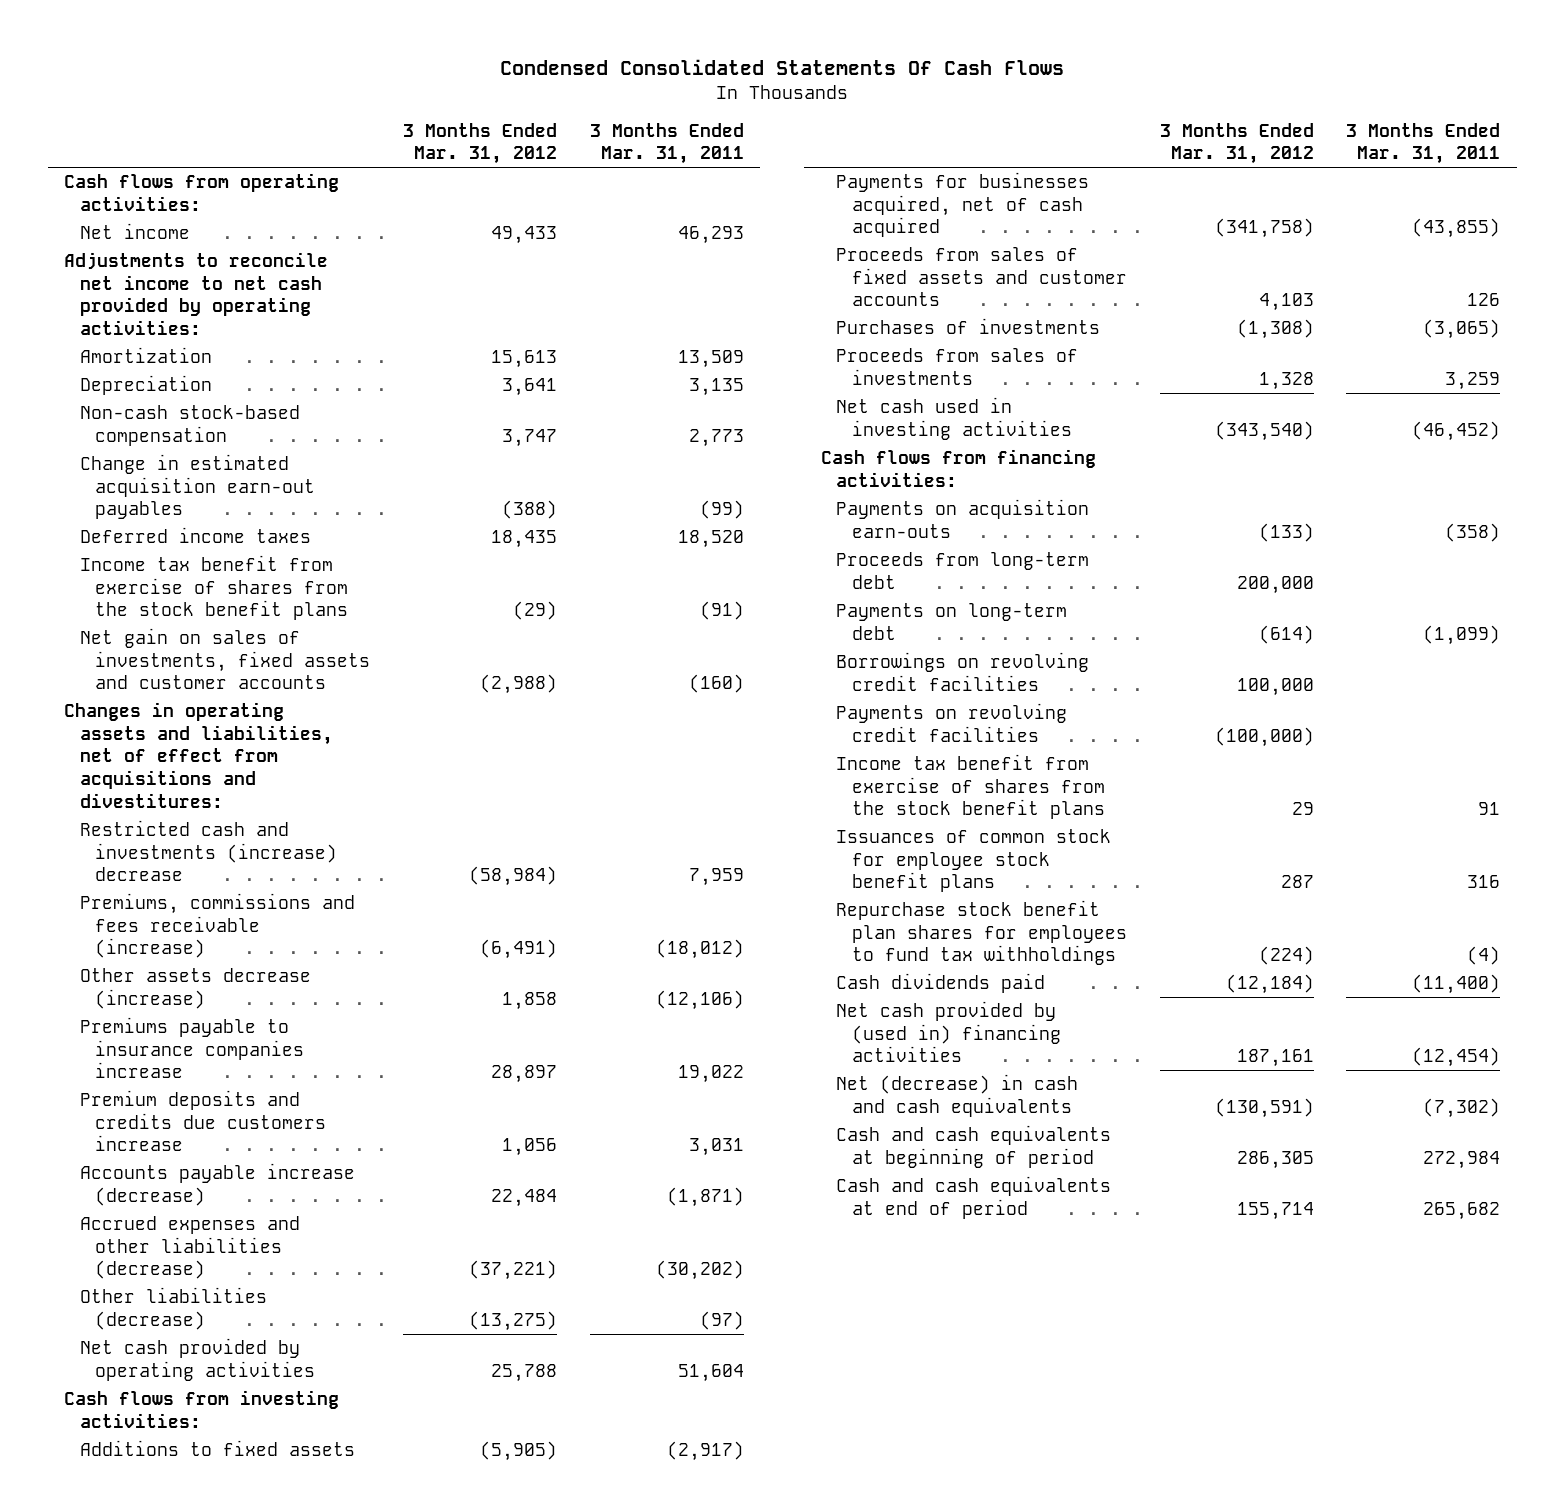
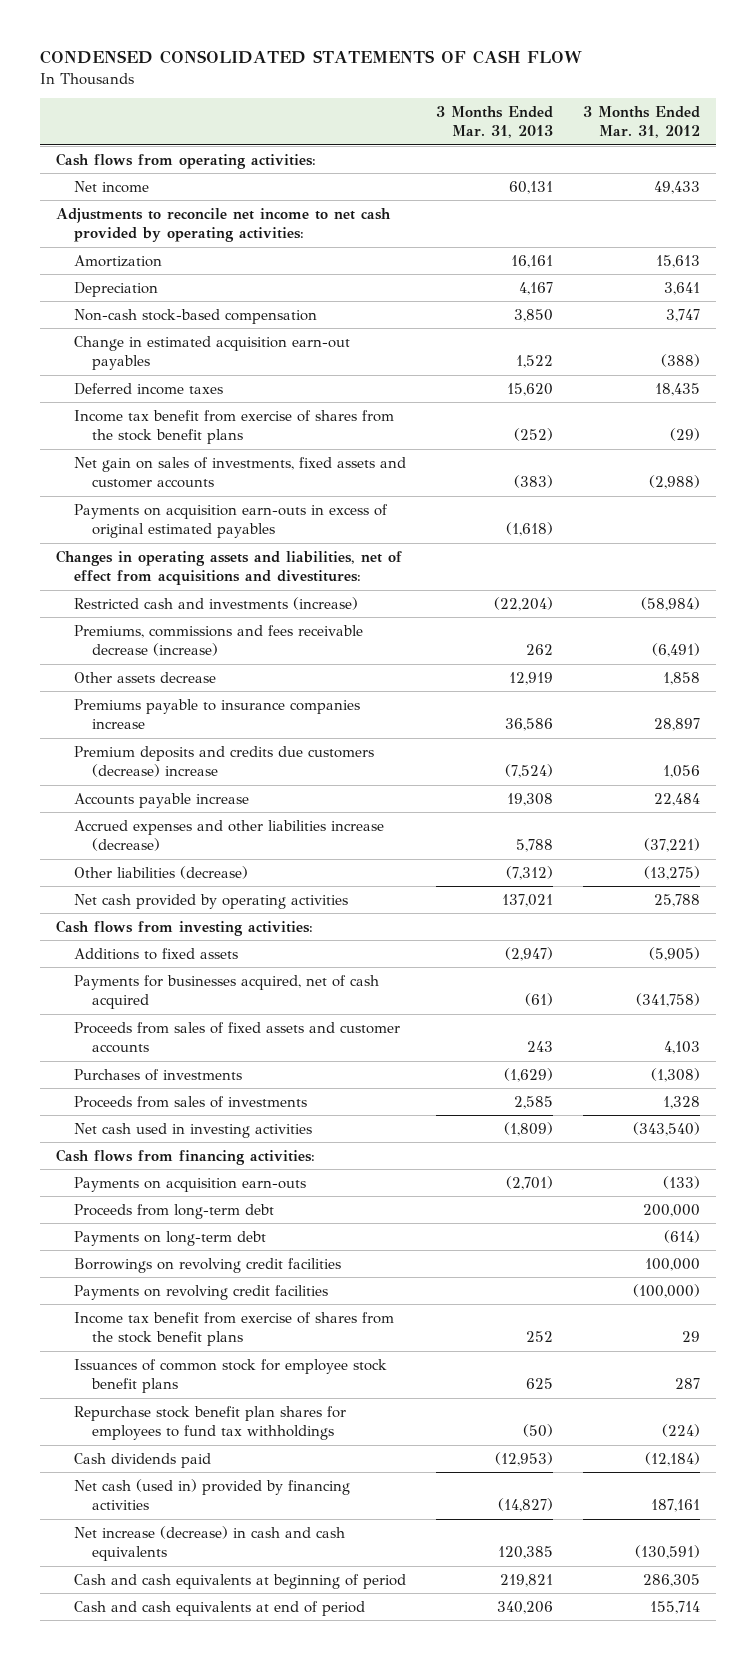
[500,58,1065,75] Condensed Consolidated Statements Of Cash Flows -> [40,50,583,65] CONDENSED CONSOLIDATED STATEMENTS OF CASH FLOW
[589,122,744,165] 3 Months Ended Mar. 31, 2011 -> none
none -> [436,106,554,139] 3 Months Ended Mar. 31, 2013
none -> [73,503,388,539] Payments on acquisition earn-outs in excess of original estimated payables
[79,820,338,882] Restricted cash and investments (increase) decrease -> [73,596,358,610] Restricted cash and investments (increase)
[79,893,355,959] Premiums, commissions and fees receivable (increase) -> [73,624,363,657] Premiums, commissions and fees receivable decrease (increase)
[79,968,311,1009] Other assets decrease (increase) -> [73,671,216,683] Other assets decrease
[79,1090,327,1152] Premium deposits and credits due customers increase -> [73,745,374,778] Premium deposits and credits due customers (decrease) increase
[79,1163,355,1206] Accounts payable increase (decrease) -> [73,792,249,808] Accounts payable increase
[79,1216,300,1280] Accrued expenses and other liabilities (decrease) -> [73,819,384,852] Accrued expenses and other liabilities increase (decrease)
[836,1001,1061,1063] Net cash provided by (used in) financing activities -> [73,1478,350,1511] Net cash (used in) provided by financing activities
[836,1074,1079,1117] Net (decrease) in cash and cash equivalents -> [73,1525,345,1562] Net increase (decrease) in cash and cash equivalents

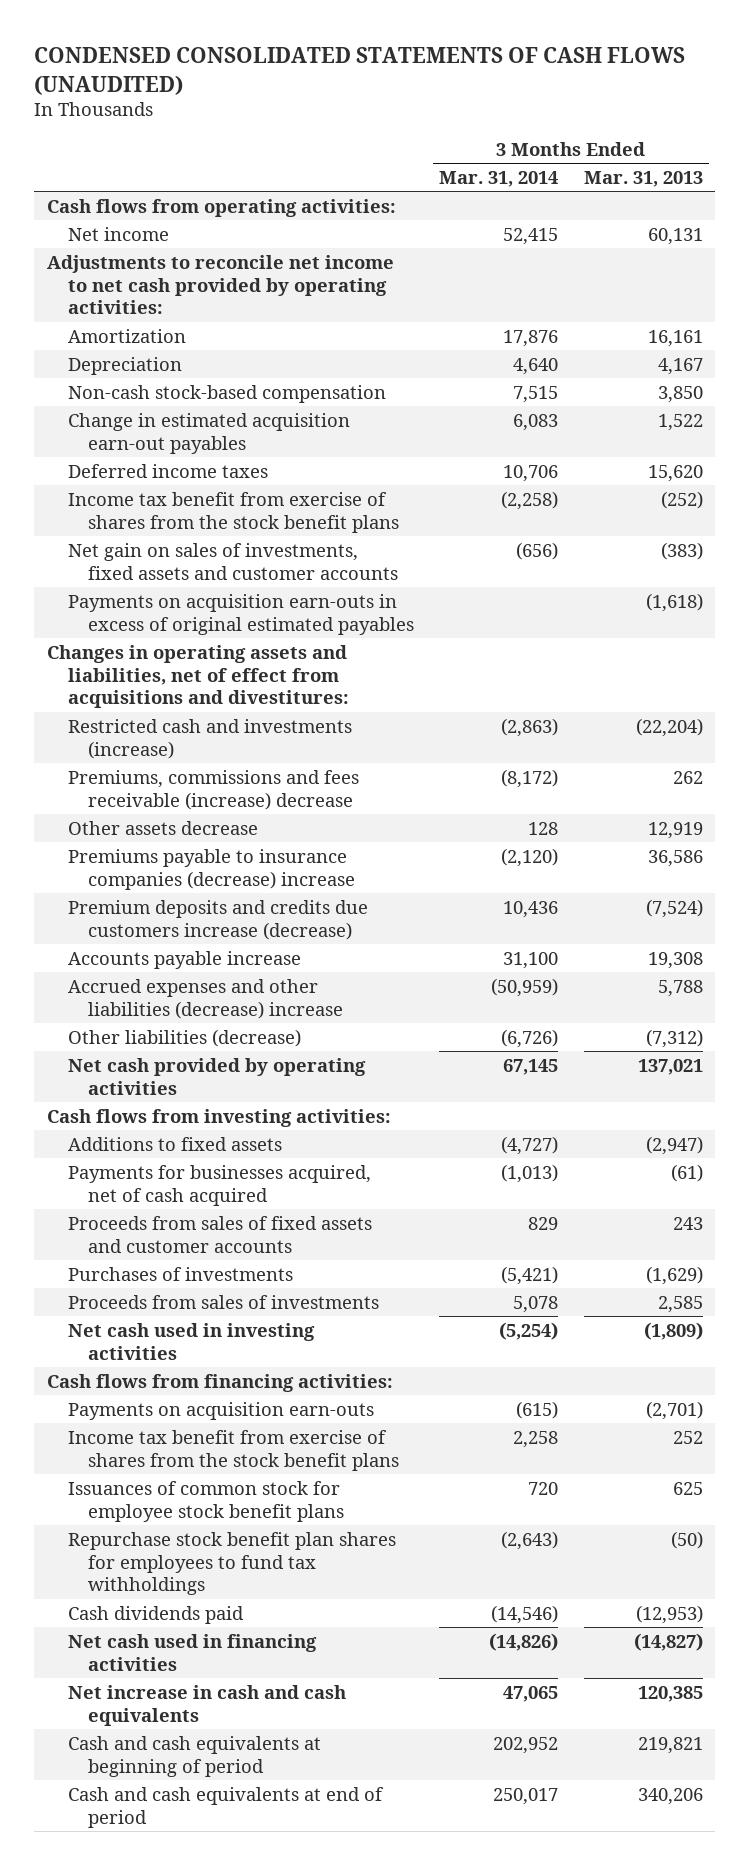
[40,50,583,65] CONDENSED CONSOLIDATED STATEMENTS OF CASH FLOW -> [34,47,686,95] CONDENSED CONSOLIDATED STATEMENTS OF CASH FLOWS (UNAUDITED)
[583,106,701,139] 3 Months Ended Mar. 31, 2012 -> none
none -> [439,170,559,187] Mar. 31, 2014
[73,624,363,657] Premiums, commissions and fees receivable decrease (increase) -> [67,769,359,810] Premiums, commissions and fees receivable (increase) decrease
[73,698,360,730] Premiums payable to insurance companies increase -> [67,848,355,890] Premiums payable to insurance companies (decrease) increase
[73,745,374,778] Premium deposits and credits due customers (decrease) increase -> [67,899,368,940] Premium deposits and credits due customers increase (decrease)
[73,819,384,852] Accrued expenses and other liabilities increase (decrease) -> [67,978,343,1019] Accrued expenses and other liabilities (decrease) increase
[73,1203,274,1219] Proceeds from long-term debt -> none
[73,1230,266,1246] Payments on long-term debt -> none
[73,1257,341,1273] Borrowings on revolving credit facilities -> none
[73,1284,328,1300] Payments on revolving credit facilities -> none
[73,1478,350,1511] Net cash (used in) provided by financing activities -> [67,1633,317,1671] Net cash used in financing activities
[73,1525,345,1562] Net increase (decrease) in cash and cash equivalents -> [67,1684,346,1726] Net increase in cash and cash equivalents

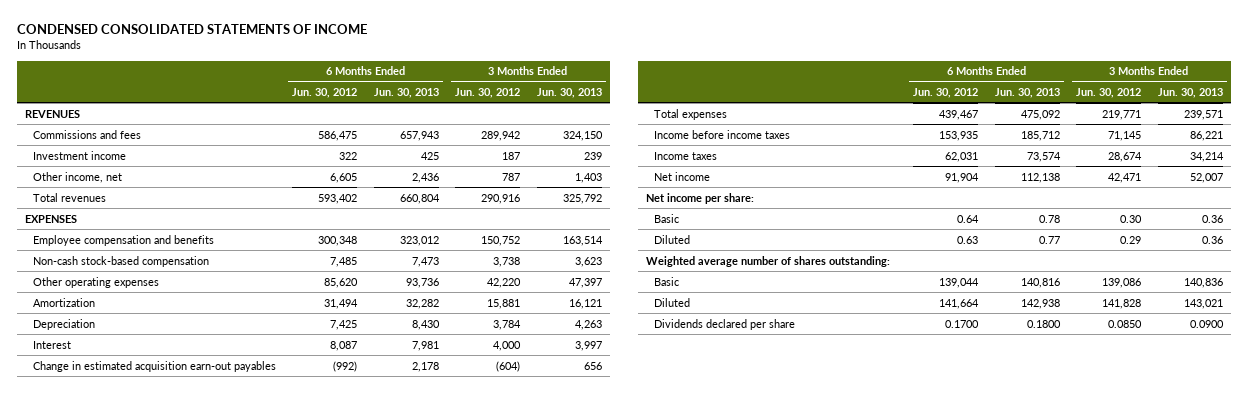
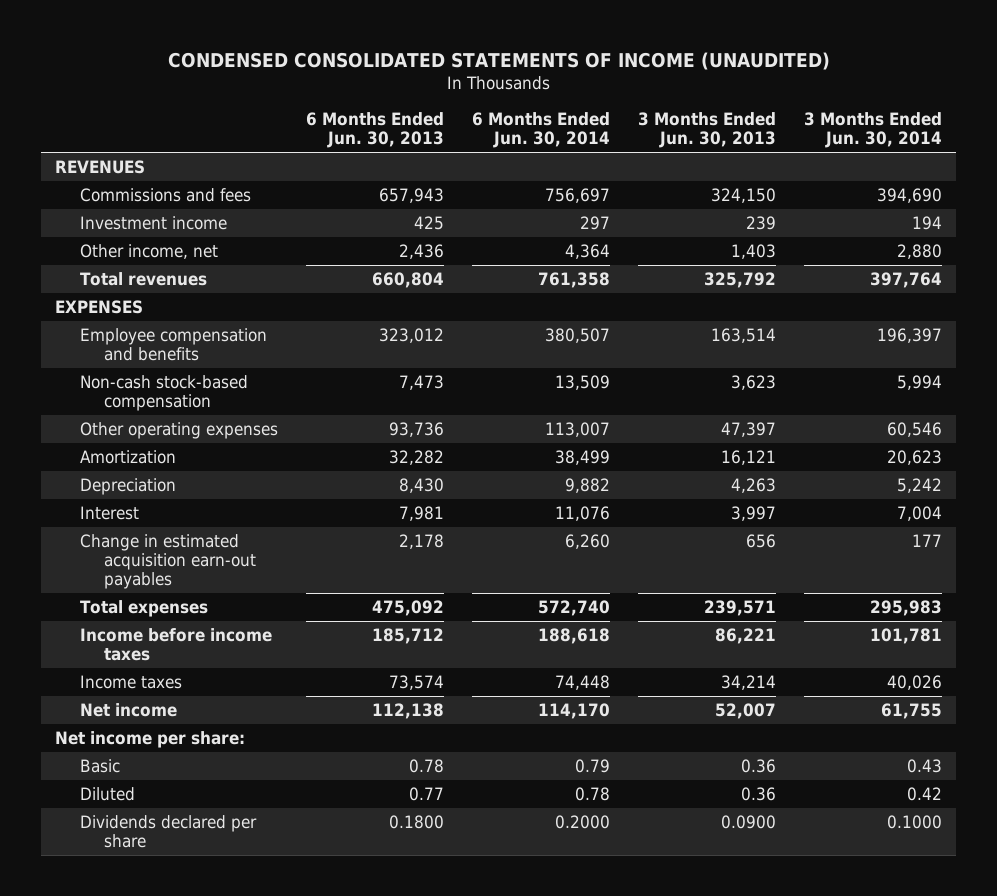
[16,24,367,35] CONDENSED CONSOLIDATED STATEMENTS OF INCOME -> [167,51,830,70] CONDENSED CONSOLIDATED STATEMENTS OF INCOME (UNAUDITED)
[292,88,358,99] Jun. 30, 2012 -> none
[455,88,521,99] Jun. 30, 2012 -> none
none -> [471,112,610,149] 6 Months Ended Jun. 30, 2014
none -> [803,112,942,149] 3 Months Ended Jun. 30, 2014
[646,255,891,267] Weighted average number of shares outstanding: -> none
[653,276,679,286] Basic -> none
[653,297,690,307] Diluted -> none

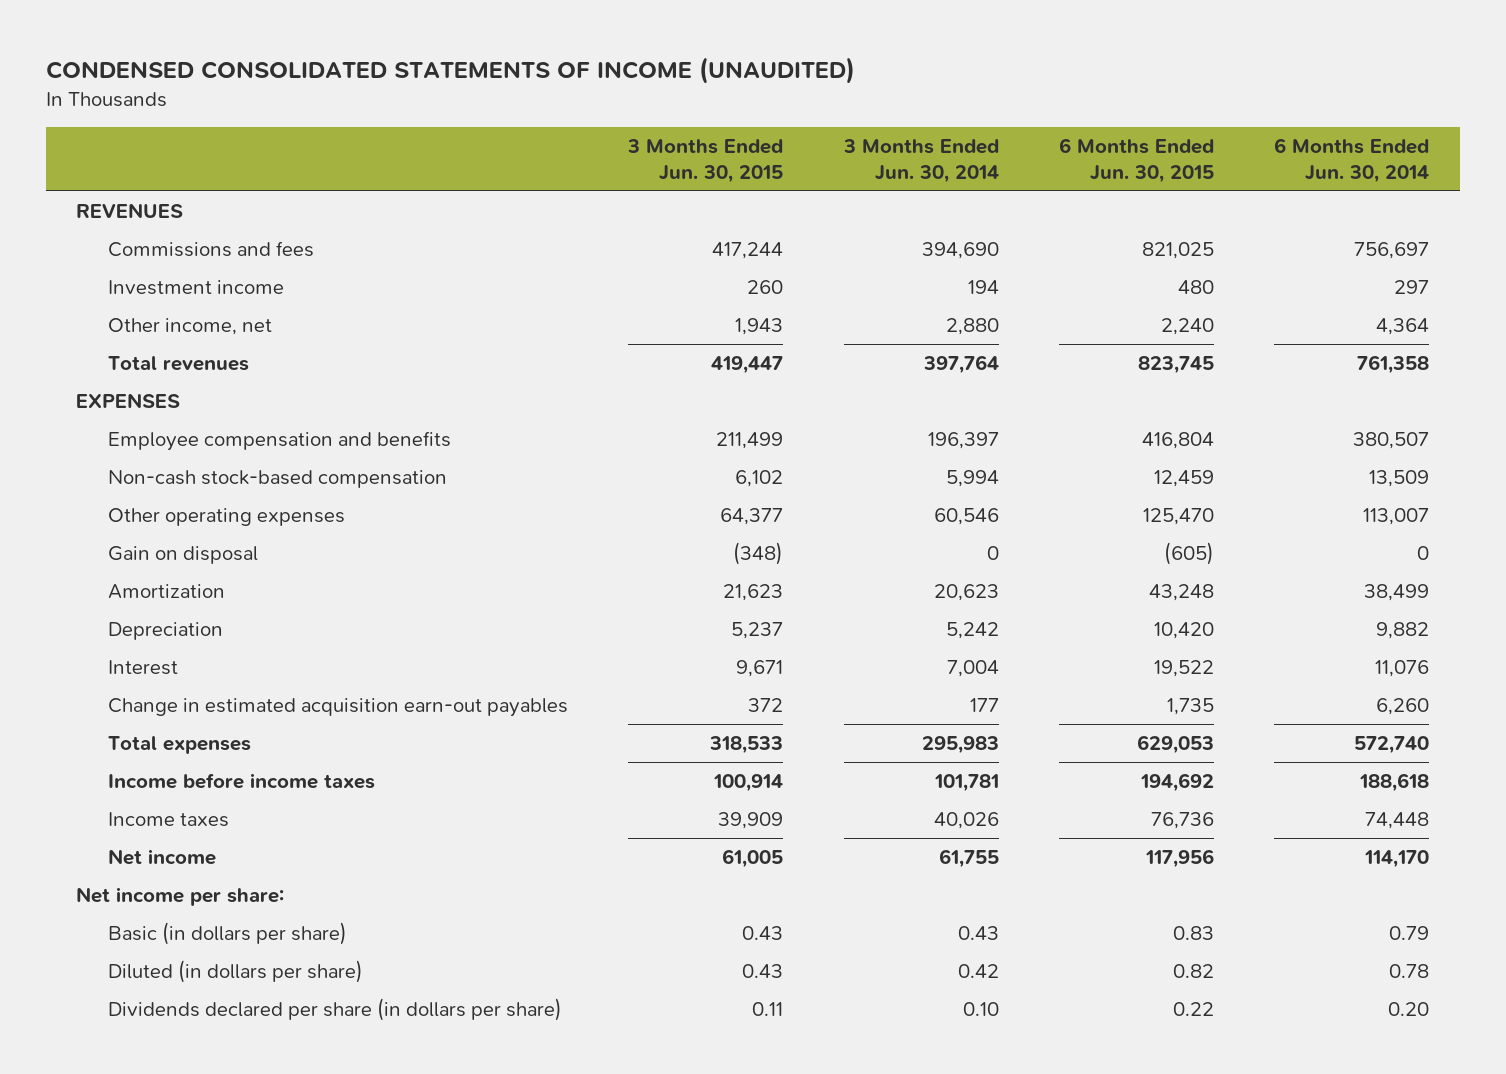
[305,112,444,149] 6 Months Ended Jun. 30, 2013 -> none
[637,112,776,149] 3 Months Ended Jun. 30, 2013 -> none
none -> [627,138,784,183] 3 Months Ended Jun. 30, 2015
none -> [1059,137,1215,183] 6 Months Ended Jun. 30, 2015
none -> [107,546,258,565] Gain on disposal
[79,758,120,773] Basic -> [107,922,347,946] Basic (in dollars per share)
[79,786,135,801] Diluted -> [107,960,363,984] Diluted (in dollars per share)
[79,814,257,849] Dividends declared per share -> [107,998,562,1022] Dividends declared per share (in dollars per share)
[554,814,610,829] 0.2000 -> [1388,1002,1430,1017] 0.20
[886,814,942,829] 0.1000 -> [962,1002,999,1017] 0.10

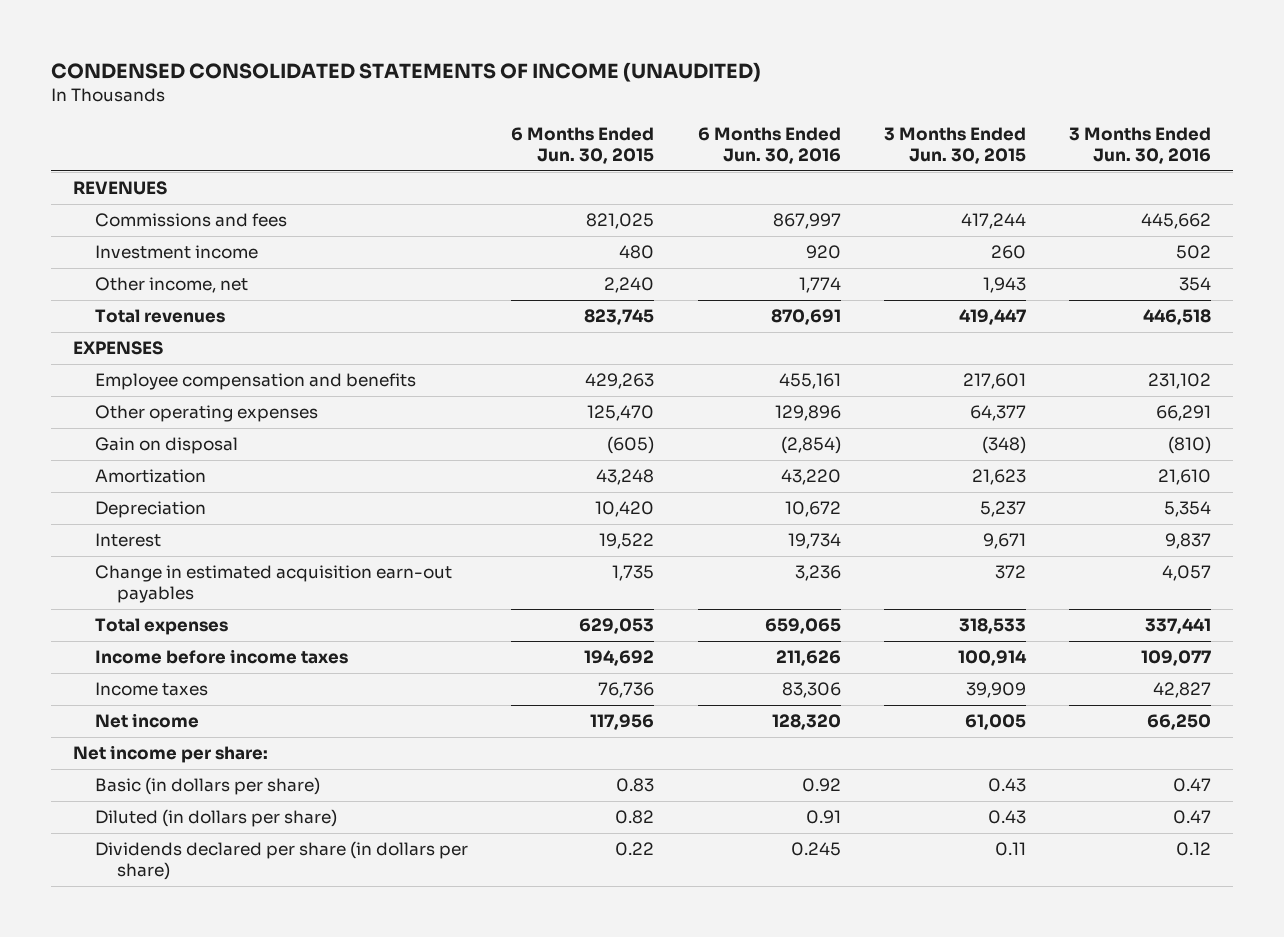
[842,138,999,183] 3 Months Ended Jun. 30, 2014 -> none
[1274,137,1430,183] 6 Months Ended Jun. 30, 2014 -> none
none -> [697,127,841,164] 6 Months Ended Jun. 30, 2016
none -> [1069,127,1212,164] 3 Months Ended Jun. 30, 2016
[107,470,447,489] Non-cash stock-based compensation -> none
[716,432,784,450] 211,499 -> [962,373,1026,390] 217,601
[1142,432,1215,450] 416,804 -> [585,373,655,390] 429,263

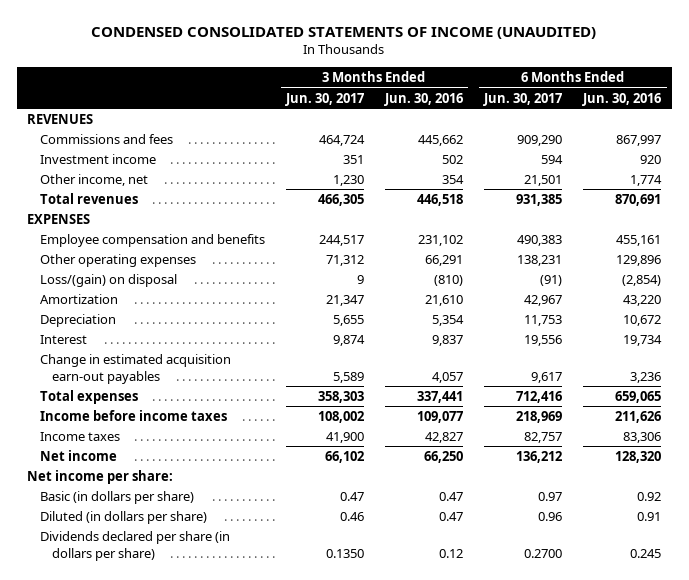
[511,127,655,164] 6 Months Ended Jun. 30, 2015 -> none
[883,127,1026,164] 3 Months Ended Jun. 30, 2015 -> none
none -> [284,92,364,106] Jun. 30, 2017
none -> [483,92,563,106] Jun. 30, 2017
[94,437,238,455] Gain on disposal -> [39,273,177,287] Loss/(gain) on disposal

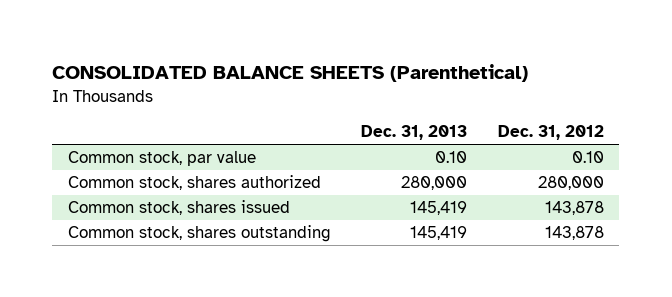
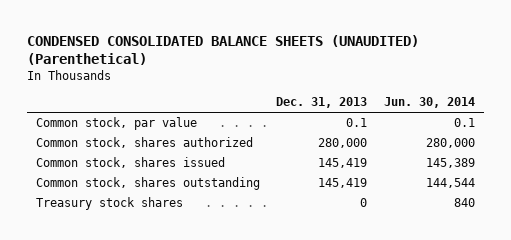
[52,63,529,82] CONSOLIDATED BALANCE SHEETS (Parenthetical) -> [27,34,420,66] CONDENSED CONSOLIDATED BALANCE SHEETS (UNAUDITED) (Parenthetical)
[497,125,604,141] Dec. 31, 2012 -> none
none -> [384,97,476,109] Jun. 30, 2014
[435,151,468,164] 0.10 -> [346,118,368,128] 0.1
none -> [35,197,183,211] Treasury stock shares

